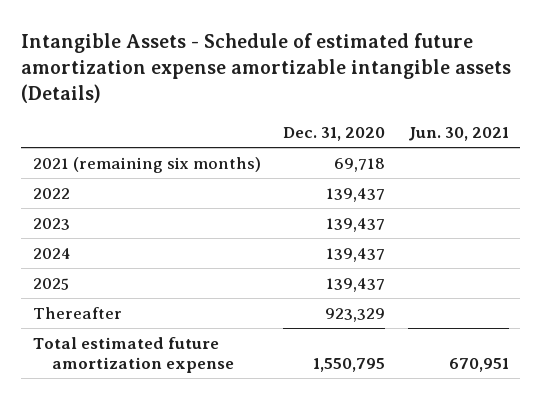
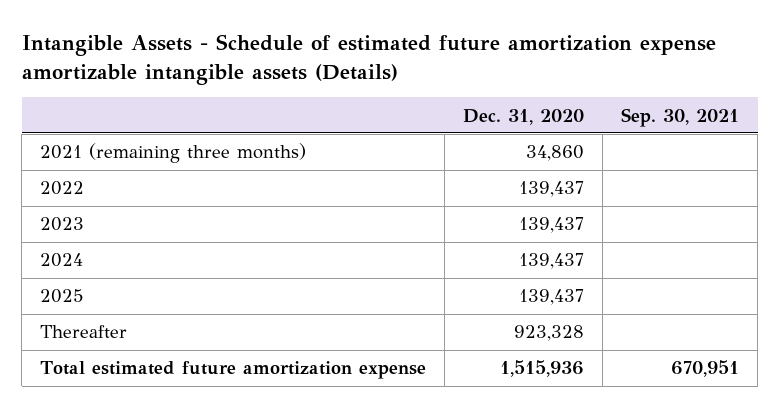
[408,126,510,141] Jun. 30, 2021 -> none
none -> [621,107,740,127] Sep. 30, 2021
[32,156,261,173] 2021 (remaining six months) -> [40,143,307,164] 2021 (remaining three months)
[334,157,386,172] 69,718 -> [526,145,585,162] 34,860
[325,307,386,322] 923,329 -> [514,325,585,342] 923,328
[313,358,386,373] 1,550,795 -> [500,360,585,378] 1,515,936

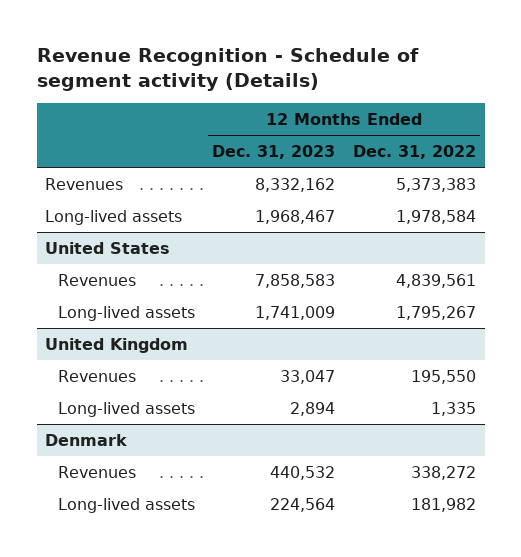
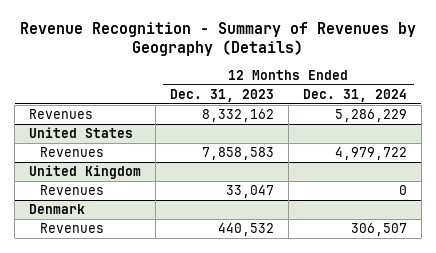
[36,47,419,91] Revenue Recognition - Schedule of segment activity (Details) -> [19,21,416,57] Revenue Recognition - Summary of Revenues by Geography (Details)
[352,145,476,160] Dec. 31, 2022 -> none
none -> [302,88,407,102] Dec. 31, 2024
[45,210,183,226] Long-lived assets -> none
[58,306,196,322] Long-lived assets -> none
[58,402,196,418] Long-lived assets -> none
[58,498,196,514] Long-lived assets -> none

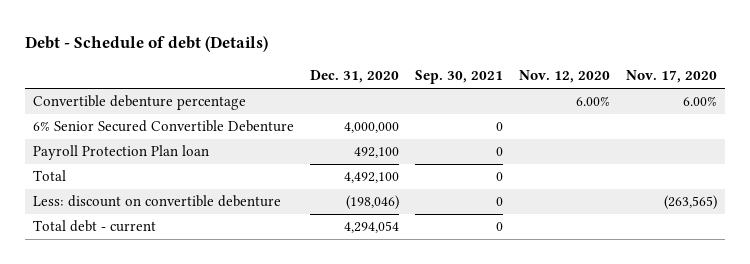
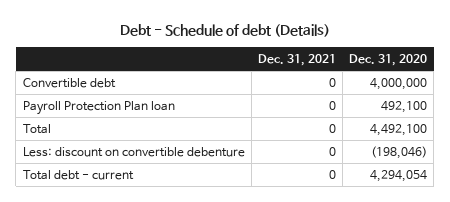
[414,70,503,85] Sep. 30, 2021 -> none
[518,70,610,84] Nov. 12, 2020 -> none
[625,70,717,84] Nov. 17, 2020 -> none
none -> [257,53,336,66] Dec. 31, 2021
[33,95,247,111] Convertible debenture percentage -> none
[33,120,295,133] 6% Senior Secured Convertible Debenture -> [22,77,116,88] Convertible debt

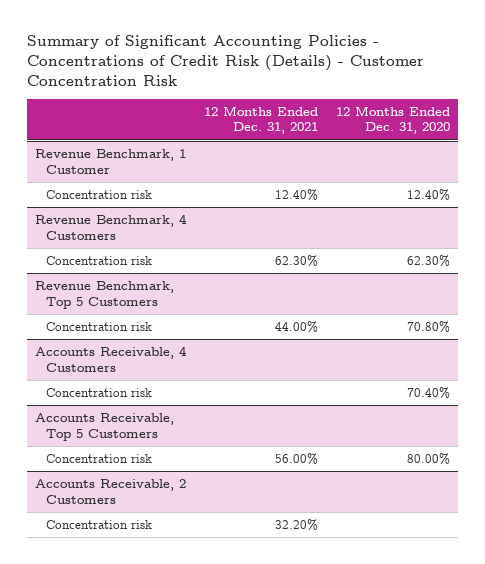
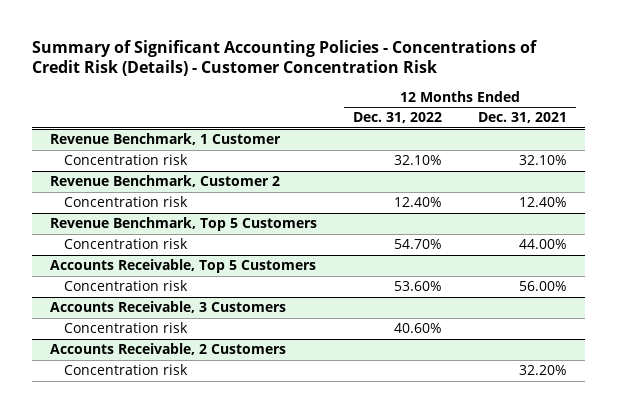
[335,105,450,135] 12 Months Ended Dec. 31, 2020 -> none
none -> [352,112,442,124] Dec. 31, 2022
none -> [64,154,189,166] Concentration risk
none -> [49,175,280,188] Revenue Benchmark, Customer 2
[35,213,188,240] Revenue Benchmark, 4 Customers -> none
[45,255,152,265] Concentration risk -> none
[35,345,188,372] Accounts Receivable, 4 Customers -> none
[45,387,152,397] Concentration risk -> none
none -> [49,301,286,314] Accounts Receivable, 3 Customers
none -> [64,322,189,334] Concentration risk

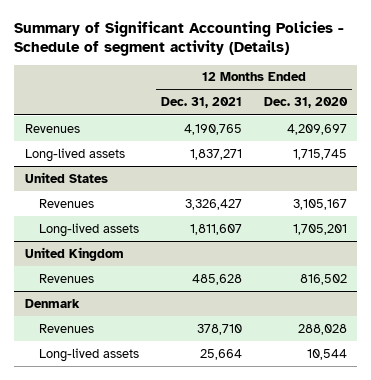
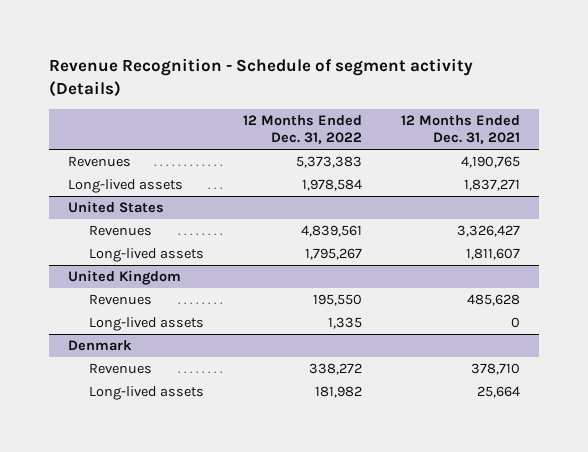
[13,21,344,57] Summary of Significant Accounting Policies - Schedule of segment activity (Details) -> [48,58,473,98] Revenue Recognition - Schedule of segment activity (Details)
[263,97,348,109] Dec. 31, 2020 -> none
none -> [242,114,362,145] 12 Months Ended Dec. 31, 2022
none -> [88,316,204,331] Long-lived assets

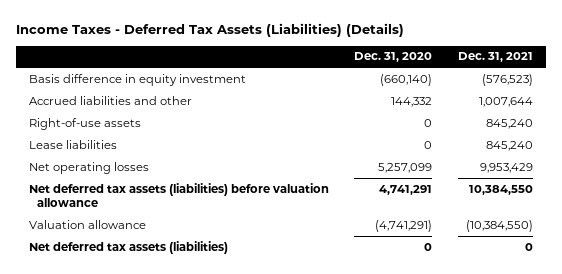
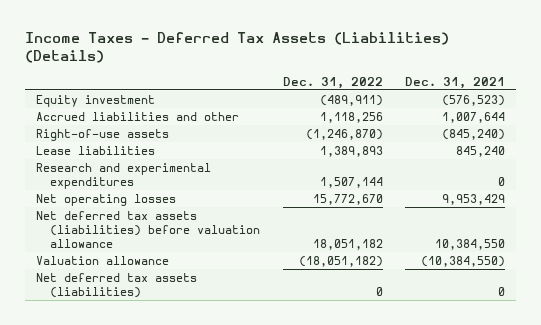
[354,52,433,63] Dec. 31, 2020 -> none
none -> [282,76,383,89] Dec. 31, 2022
[29,73,247,86] Basis difference in equity investment -> [36,94,156,107] Equity investment
[485,118,533,129] 845,240 -> [442,128,506,140] (845,240)
none -> [36,162,212,189] Research and experimental expenditures

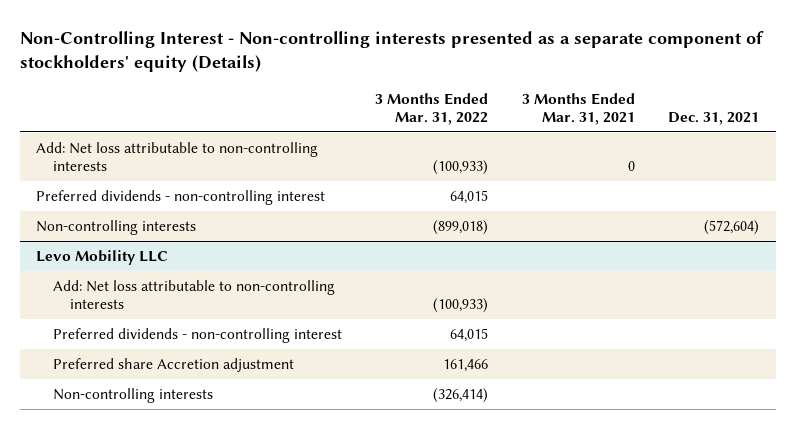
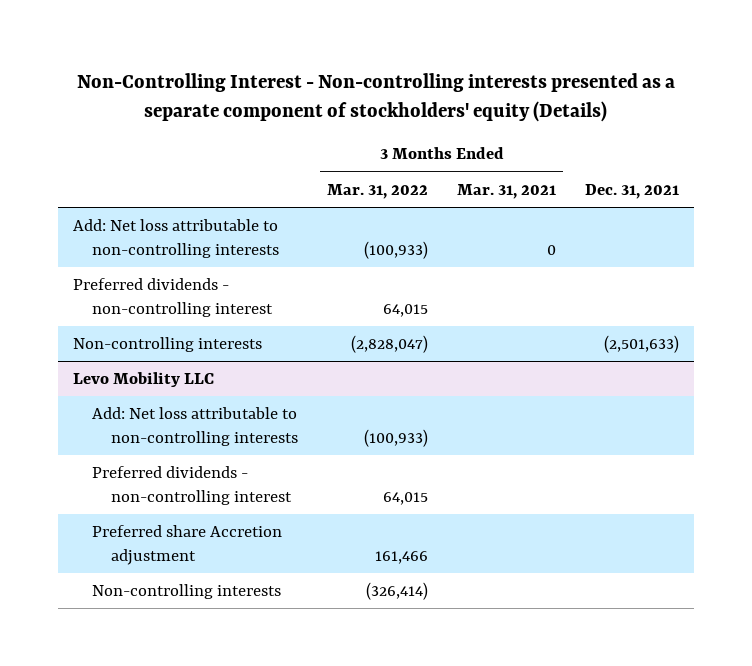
[433,220,489,236] (899,018) -> [351,335,429,354] (2,828,047)
[703,220,759,236] (572,604) -> [604,335,680,354] (2,501,633)

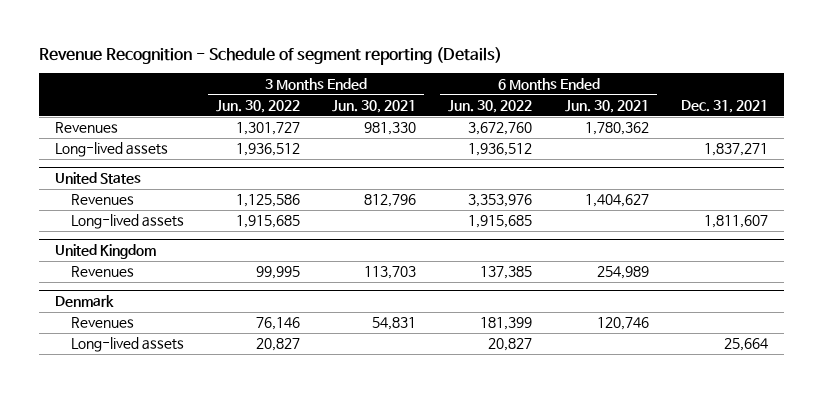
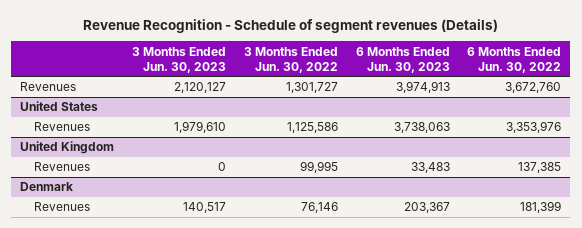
[39,46,503,65] Revenue Recognition - Schedule of segment reporting (Details) -> [82,18,498,33] Revenue Recognition - Schedule of segment revenues (Details)
[332,100,417,114] Jun. 30, 2021 -> none
[564,100,649,114] Jun. 30, 2021 -> none
[680,100,768,114] Dec. 31, 2021 -> none
none -> [131,46,226,73] 3 Months Ended Jun. 30, 2023
none -> [355,46,450,73] 6 Months Ended Jun. 30, 2023
[55,142,169,158] Long-lived assets -> none
[70,214,184,230] Long-lived assets -> none
[70,337,184,353] Long-lived assets -> none

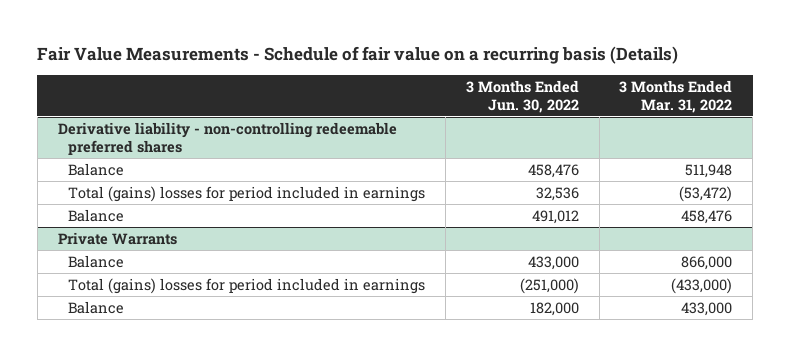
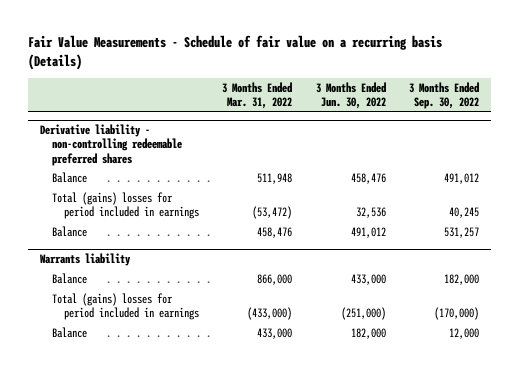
none -> [408,82,479,110] 3 Months Ended Sep. 30, 2022
[57,231,177,245] Private Warrants -> [39,253,131,267] Warrants liability

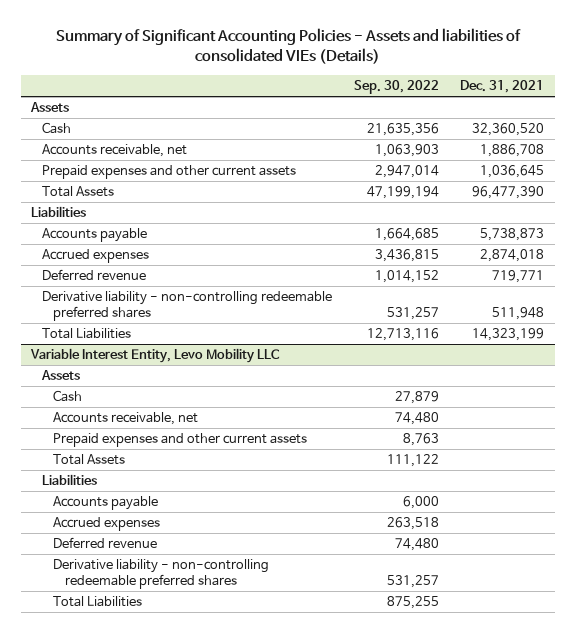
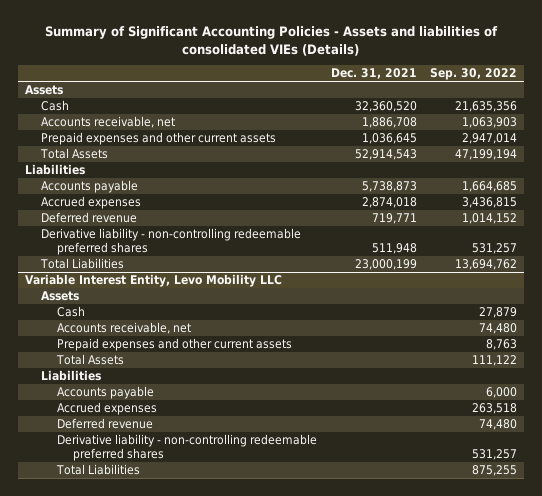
[472,186,545,200] 96,477,390 -> [354,149,417,161] 52,914,543
[366,328,439,342] 12,713,116 -> [455,259,518,271] 13,694,762
[472,328,545,342] 14,323,199 -> [354,259,417,271] 23,000,199

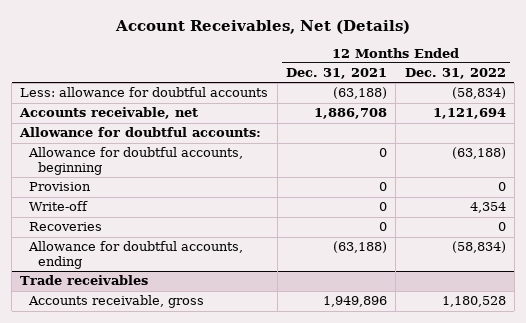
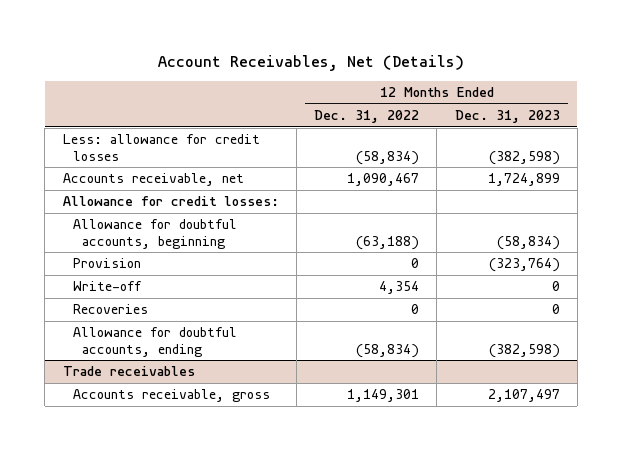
[285,68,387,80] Dec. 31, 2021 -> none
none -> [454,109,560,123] Dec. 31, 2023
[20,87,269,98] Less: allowance for doubtful accounts -> [62,134,260,161] Less: allowance for credit losses
[432,108,506,120] 1,121,694 -> [347,173,420,187] 1,090,467
[19,127,262,138] Allowance for doubtful accounts: -> [62,196,279,207] Allowance for credit losses:
[441,296,506,308] 1,180,528 -> [347,389,420,403] 1,149,301

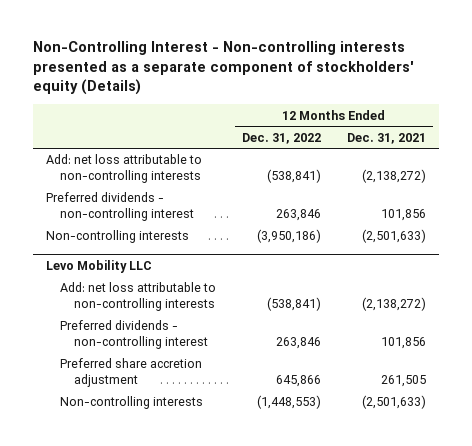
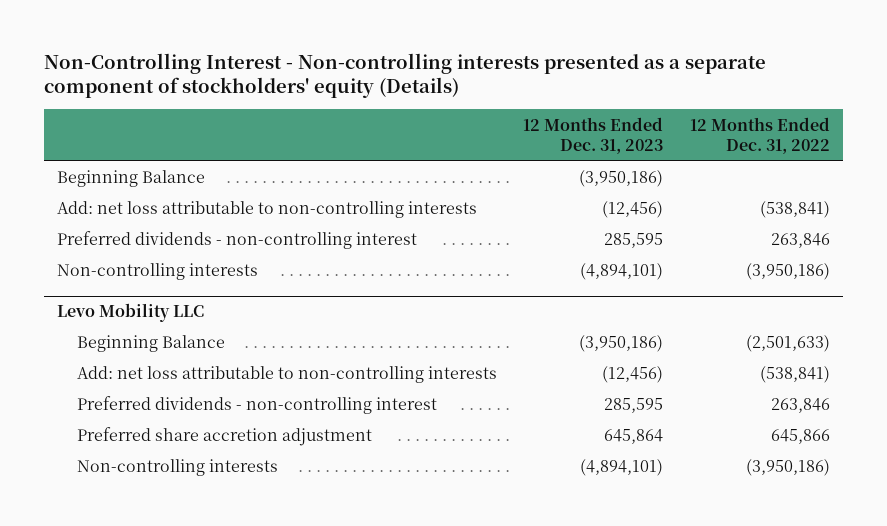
[347,132,427,144] Dec. 31, 2021 -> none
none -> [523,116,664,154] 12 Months Ended Dec. 31, 2023
none -> [56,170,205,188] Beginning Balance
none -> [77,335,226,353] Beginning Balance
[256,395,321,410] (1,448,553) -> [745,459,830,477] (3,950,186)

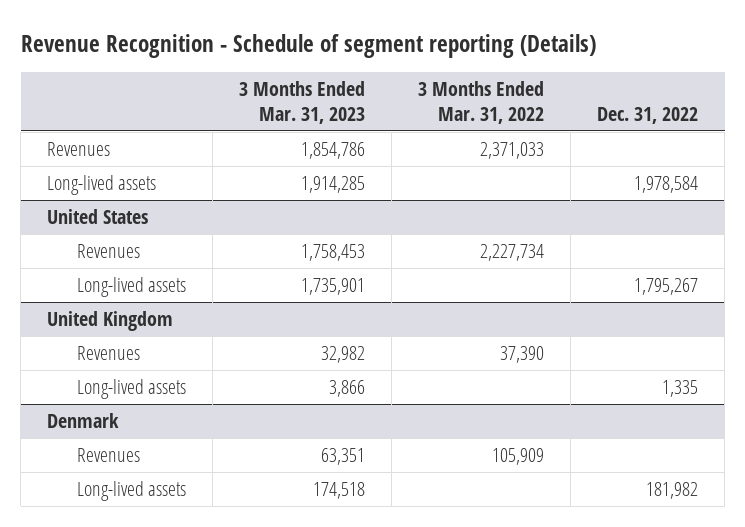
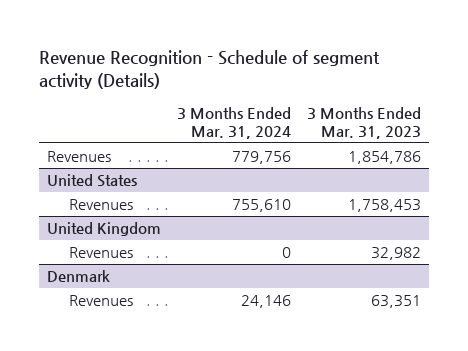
[20,33,596,58] Revenue Recognition - Schedule of segment reporting (Details) -> [39,49,381,89] Revenue Recognition - Schedule of segment activity (Details)
[417,81,544,124] 3 Months Ended Mar. 31, 2022 -> none
[597,106,699,124] Dec. 31, 2022 -> none
none -> [177,106,292,140] 3 Months Ended Mar. 31, 2024
[47,175,157,196] Long-lived assets -> none
[76,277,186,298] Long-lived assets -> none
[76,379,186,400] Long-lived assets -> none
[76,481,186,502] Long-lived assets -> none

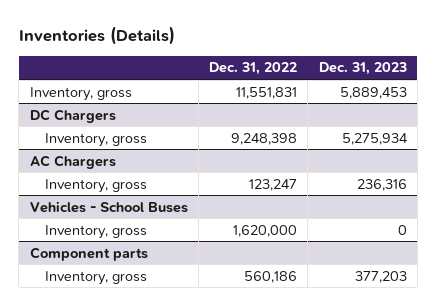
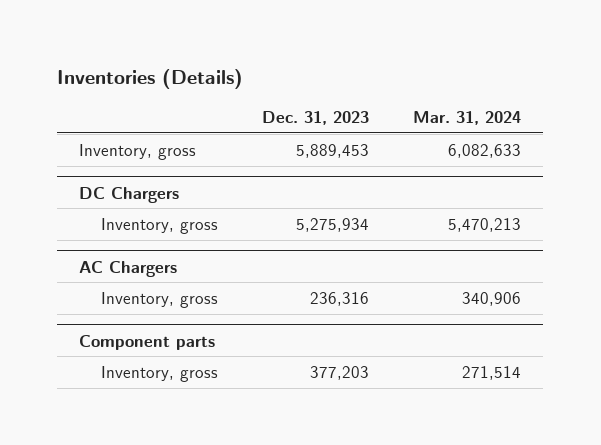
[209,62,298,76] Dec. 31, 2022 -> none
none -> [413,110,522,125] Mar. 31, 2024
[29,200,188,213] Vehicles - School Buses -> none
[44,224,147,239] Inventory, gross -> none

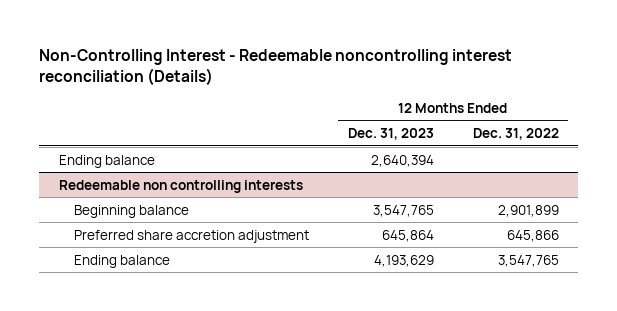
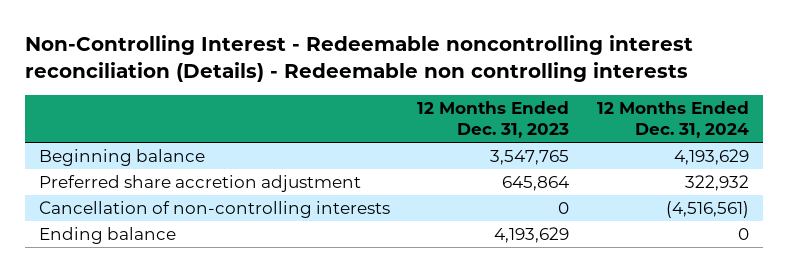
[39,48,513,85] Non-Controlling Interest - Redeemable noncontrolling interest reconciliation (Details) -> [24,35,693,83] Non-Controlling Interest - Redeemable noncontrolling interest reconciliation (Details) - Redeemable non controlling interests
[472,128,559,141] Dec. 31, 2022 -> none
none -> [597,101,750,139] 12 Months Ended Dec. 31, 2024
[58,154,155,168] Ending balance -> none
[58,179,303,193] Redeemable non controlling interests -> none
none -> [38,201,390,219] Cancellation of non-controlling interests

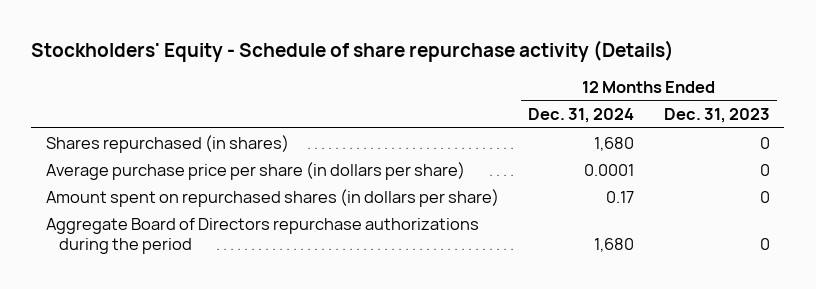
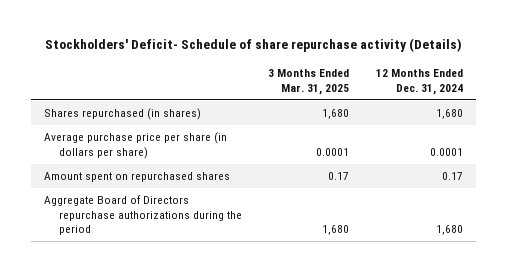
[31,39,675,62] Stockholders' Equity - Schedule of share repurchase activity (Details) -> [44,38,462,53] Stockholders' Deficit- Schedule of share repurchase activity (Details)
[663,108,770,124] Dec. 31, 2023 -> none
none -> [268,69,350,95] 3 Months Ended Mar. 31, 2025
[45,188,499,207] Amount spent on repurchased shares (in dollars per share) -> [44,172,231,183] Amount spent on repurchased shares

